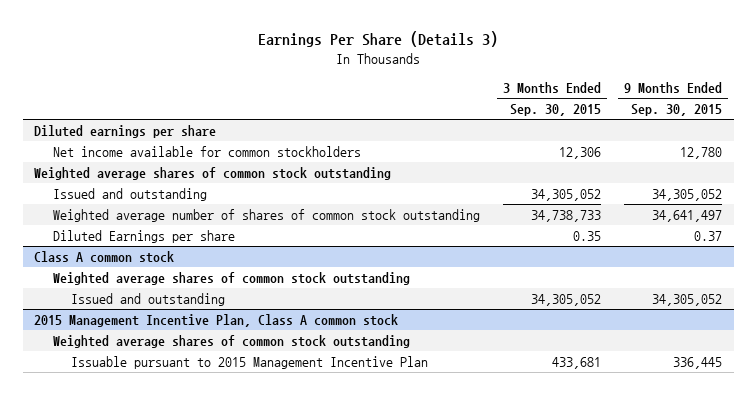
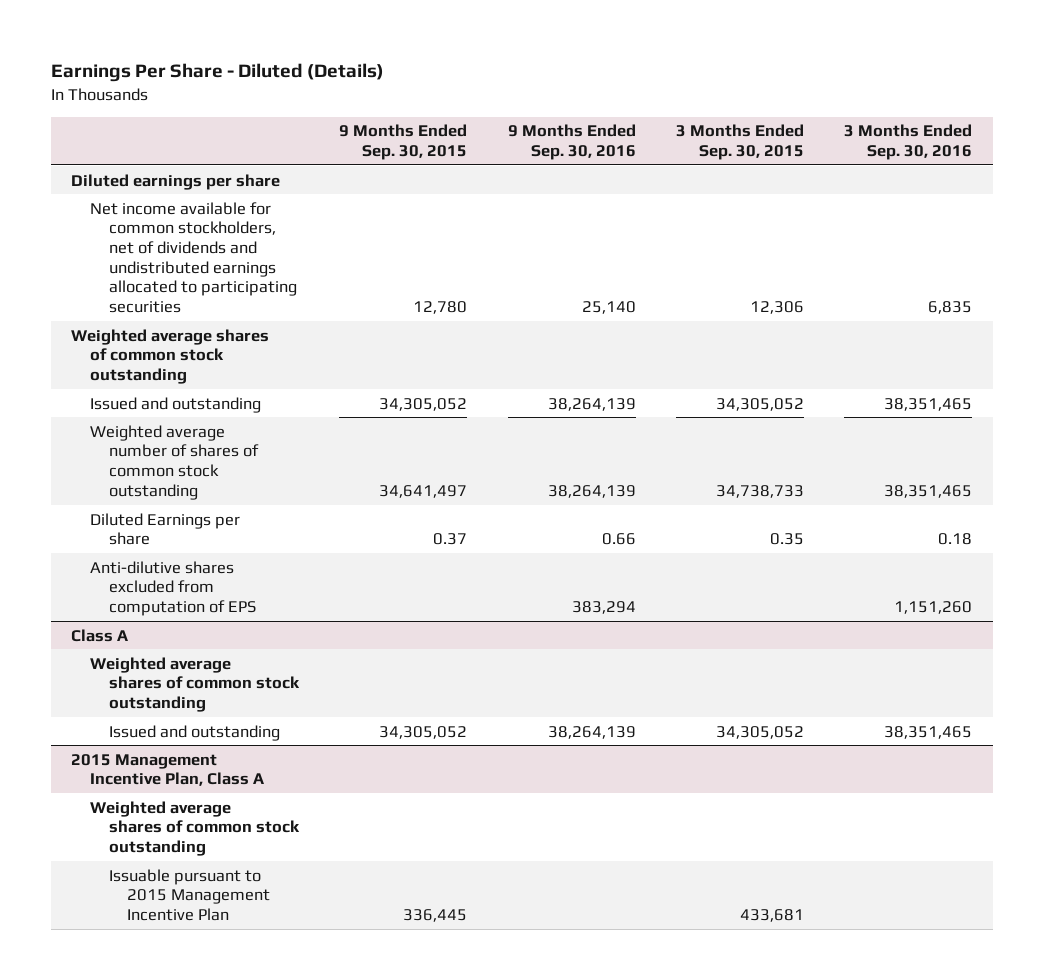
[258,31,499,48] Earnings Per Share (Details 3) -> [51,63,385,83] Earnings Per Share - Diluted (Details)
none -> [507,124,636,160] 9 Months Ended Sep. 30, 2016
none -> [844,124,973,160] 3 Months Ended Sep. 30, 2016
[52,145,361,157] Net income available for common stockholders -> [90,201,297,314] Net income available for common stockholders, net of dividends and undistributed earnings allocated to participating securities
none -> [90,560,256,617] Anti-dilutive shares excluded from computation of EPS
[34,250,175,263] Class A common stock -> [71,628,129,642] Class A
[34,313,399,327] 2015 Management Incentive Plan, Class A common stock -> [71,753,265,787] 2015 Management Incentive Plan, Class A

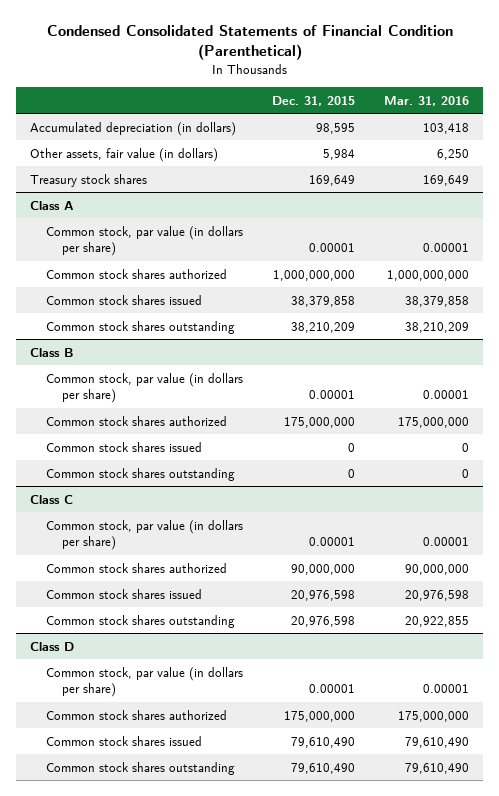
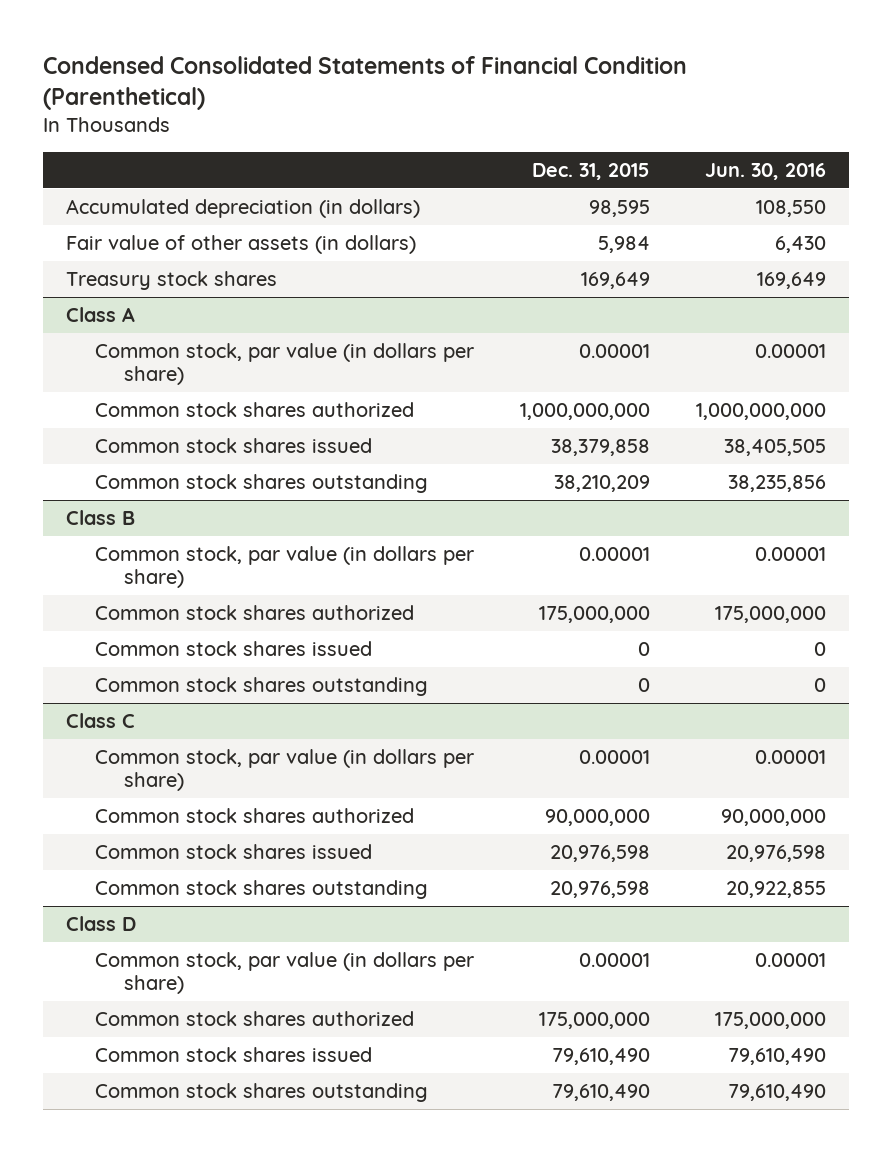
[383,95,469,106] Mar. 31, 2016 -> none
none -> [704,162,826,180] Jun. 30, 2016
[30,147,219,162] Other assets, fair value (in dollars) -> [65,235,416,255] Fair value of other assets (in dollars)

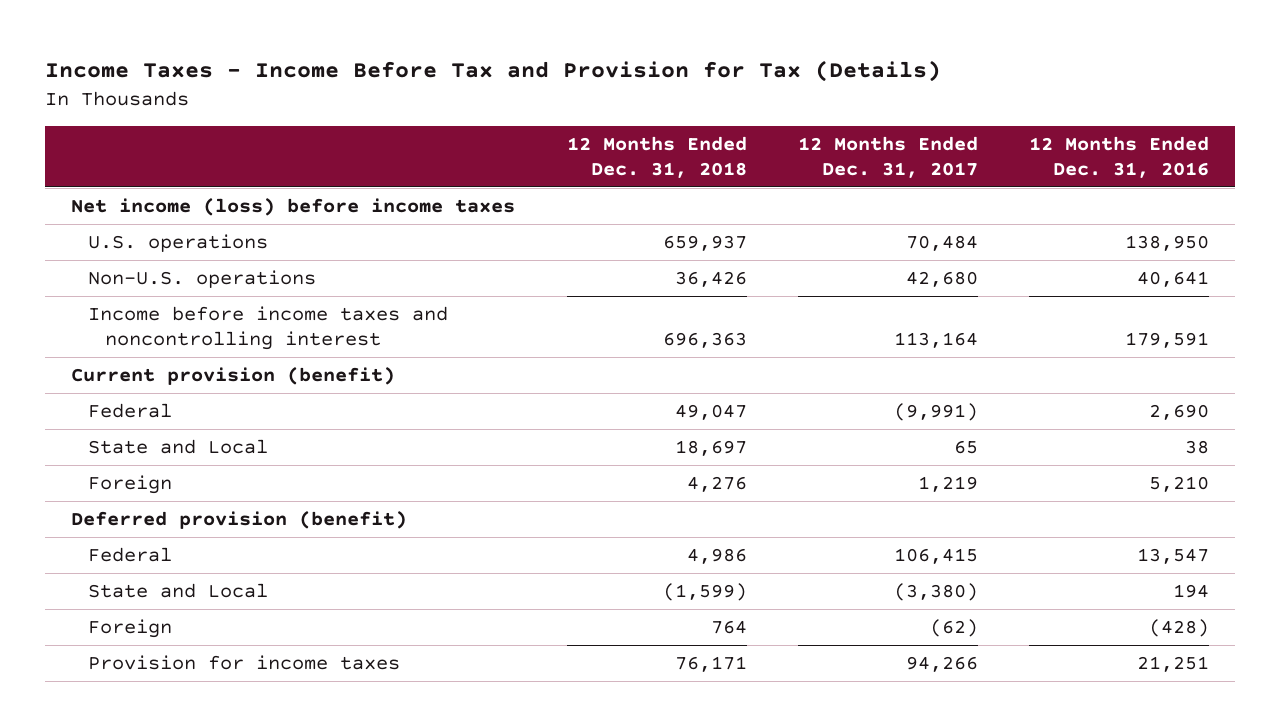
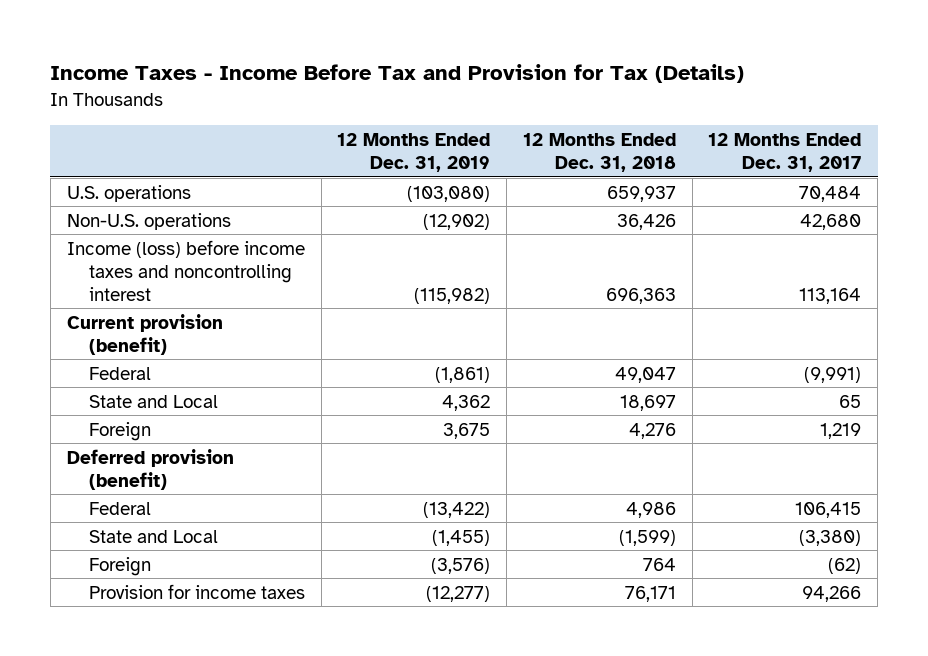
[1029,135,1210,178] 12 Months Ended Dec. 31, 2016 -> none
none -> [337,132,491,172] 12 Months Ended Dec. 31, 2019
[71,197,516,216] Net income (loss) before income taxes -> none
[88,305,449,351] Income before income taxes and noncontrolling interest -> [66,239,305,301] Income (loss) before income taxes and noncontrolling interest

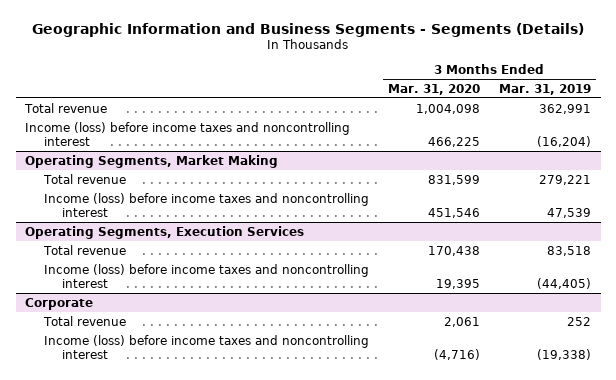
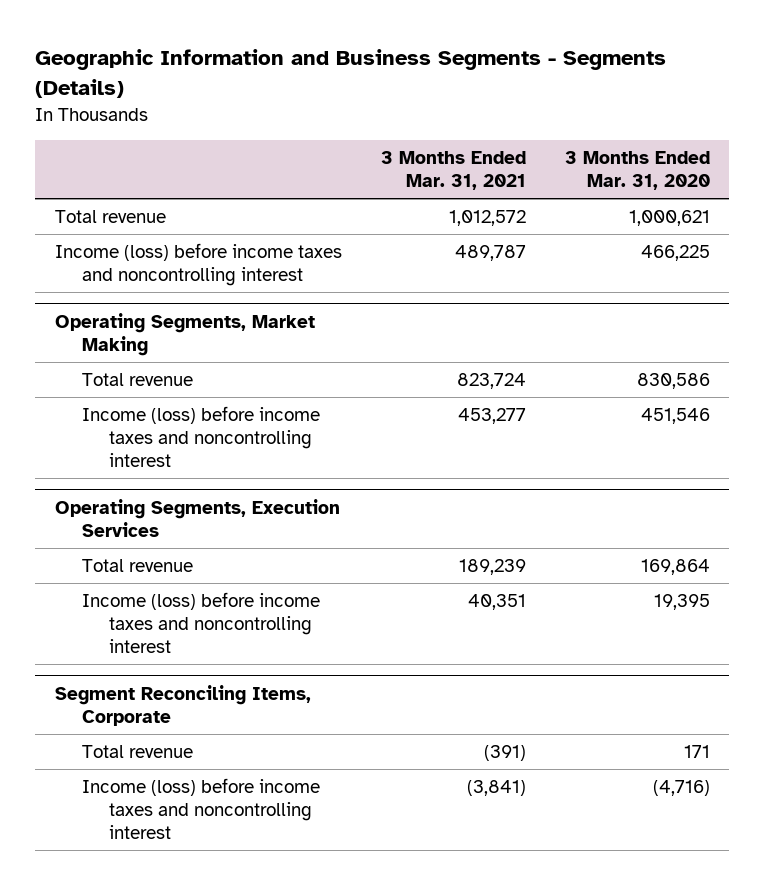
[498,83,591,95] Mar. 31, 2019 -> none
none -> [380,151,526,191] 3 Months Ended Mar. 31, 2021
[415,103,480,114] 1,004,098 -> [628,210,710,227] 1,000,621
[427,174,480,185] 831,599 -> [636,373,710,390] 830,586
[427,245,480,256] 170,438 -> [640,559,710,576] 169,864
[25,297,94,310] Corporate -> none
none -> [54,684,311,726] Segment Reconciling Items, Corporate
[443,316,480,327] 2,061 -> [683,745,710,759] 171

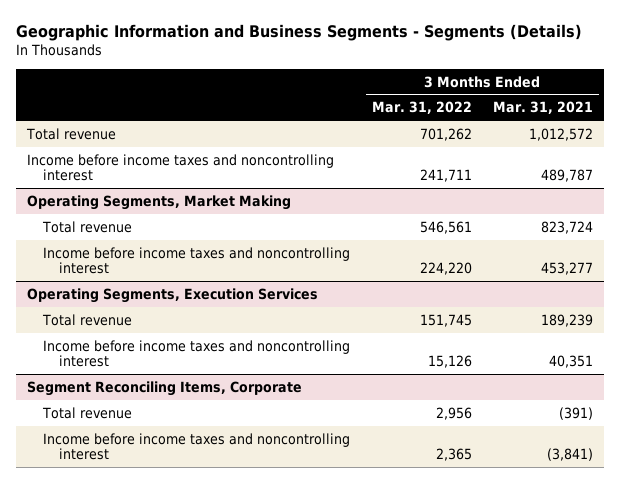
[564,151,710,191] 3 Months Ended Mar. 31, 2020 -> none
none -> [371,101,472,115] Mar. 31, 2022
[54,243,342,287] Income (loss) before income taxes and noncontrolling interest -> [27,153,335,182] Income before income taxes and noncontrolling interest
[81,406,320,468] Income (loss) before income taxes and noncontrolling interest -> [43,246,351,275] Income before income taxes and noncontrolling interest
[81,592,320,654] Income (loss) before income taxes and noncontrolling interest -> [43,339,351,368] Income before income taxes and noncontrolling interest
[81,778,320,840] Income (loss) before income taxes and noncontrolling interest -> [43,432,351,461] Income before income taxes and noncontrolling interest

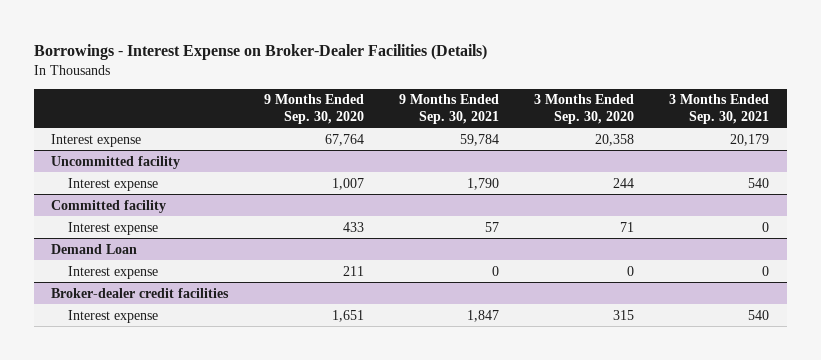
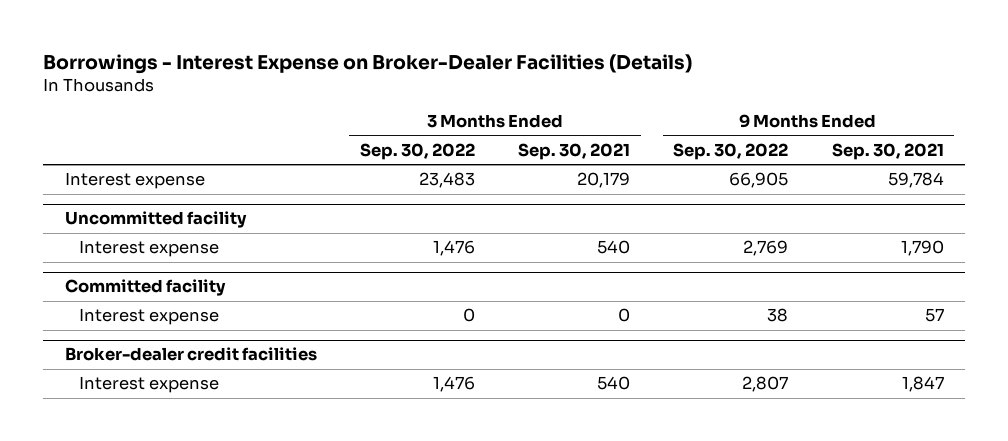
[263,94,364,124] 9 Months Ended Sep. 30, 2020 -> none
[534,94,635,124] 3 Months Ended Sep. 30, 2020 -> none
none -> [359,143,475,161] Sep. 30, 2022
none -> [673,143,789,161] Sep. 30, 2022
[51,243,138,254] Demand Loan -> none
[68,265,159,279] Interest expense -> none

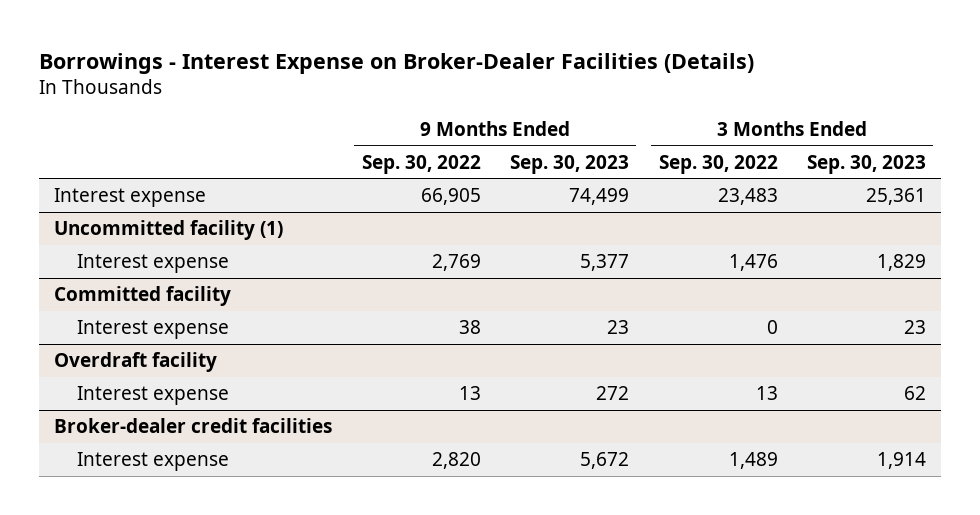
[518,143,631,161] Sep. 30, 2021 -> none
[831,143,944,161] Sep. 30, 2021 -> none
none -> [510,154,630,174] Sep. 30, 2023
none -> [807,154,927,174] Sep. 30, 2023
[64,211,247,229] Uncommitted facility -> [54,220,284,241] Uncommitted facility (1)
none -> [54,352,218,373] Overdraft facility
none -> [76,386,229,406] Interest expense
[432,376,475,393] 1,476 -> [728,452,778,470] 1,489
[742,376,789,393] 2,807 -> [431,452,481,470] 2,820

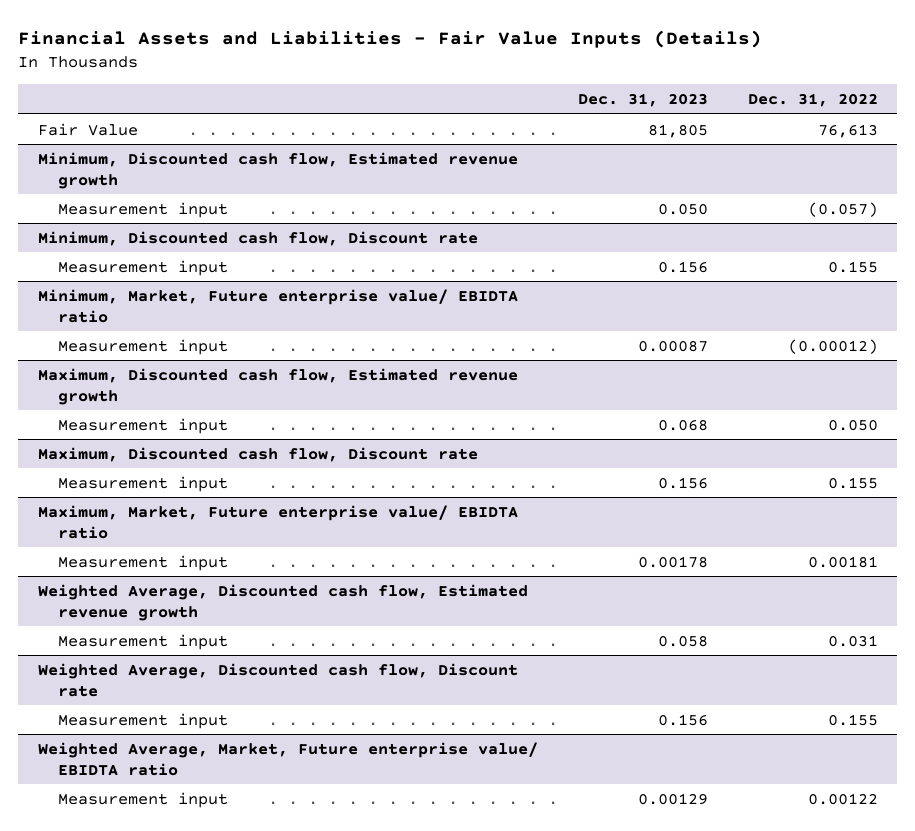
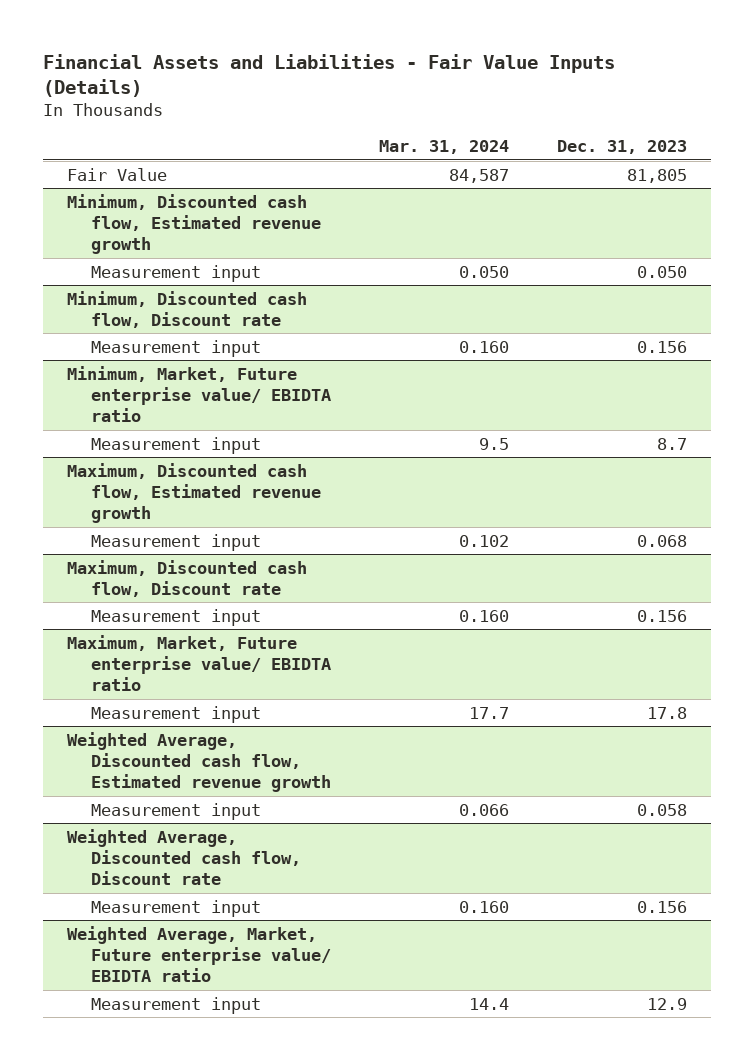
[747,93,878,108] Dec. 31, 2022 -> none
none -> [379,140,510,155] Mar. 31, 2024
[637,339,708,352] 0.00087 -> [657,437,688,450] 8.7
[637,555,708,568] 0.00178 -> [647,706,688,719] 17.8
[637,792,708,805] 0.00129 -> [647,997,688,1010] 12.9

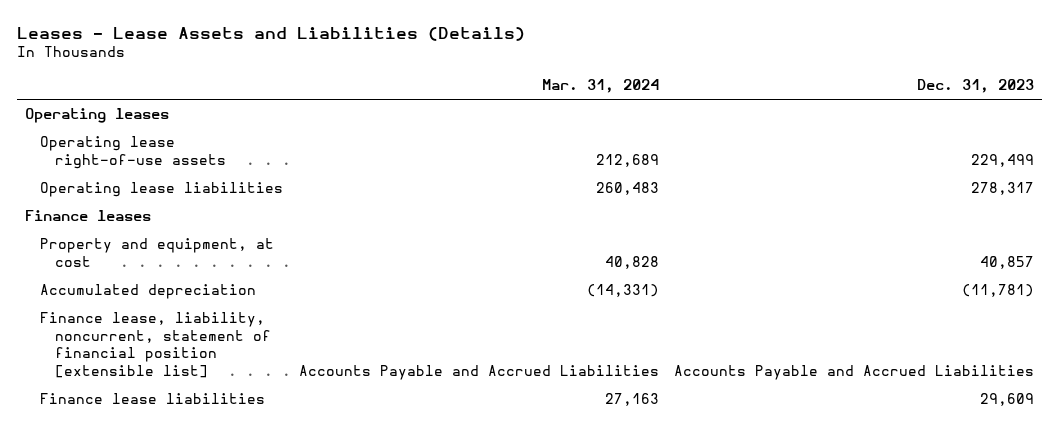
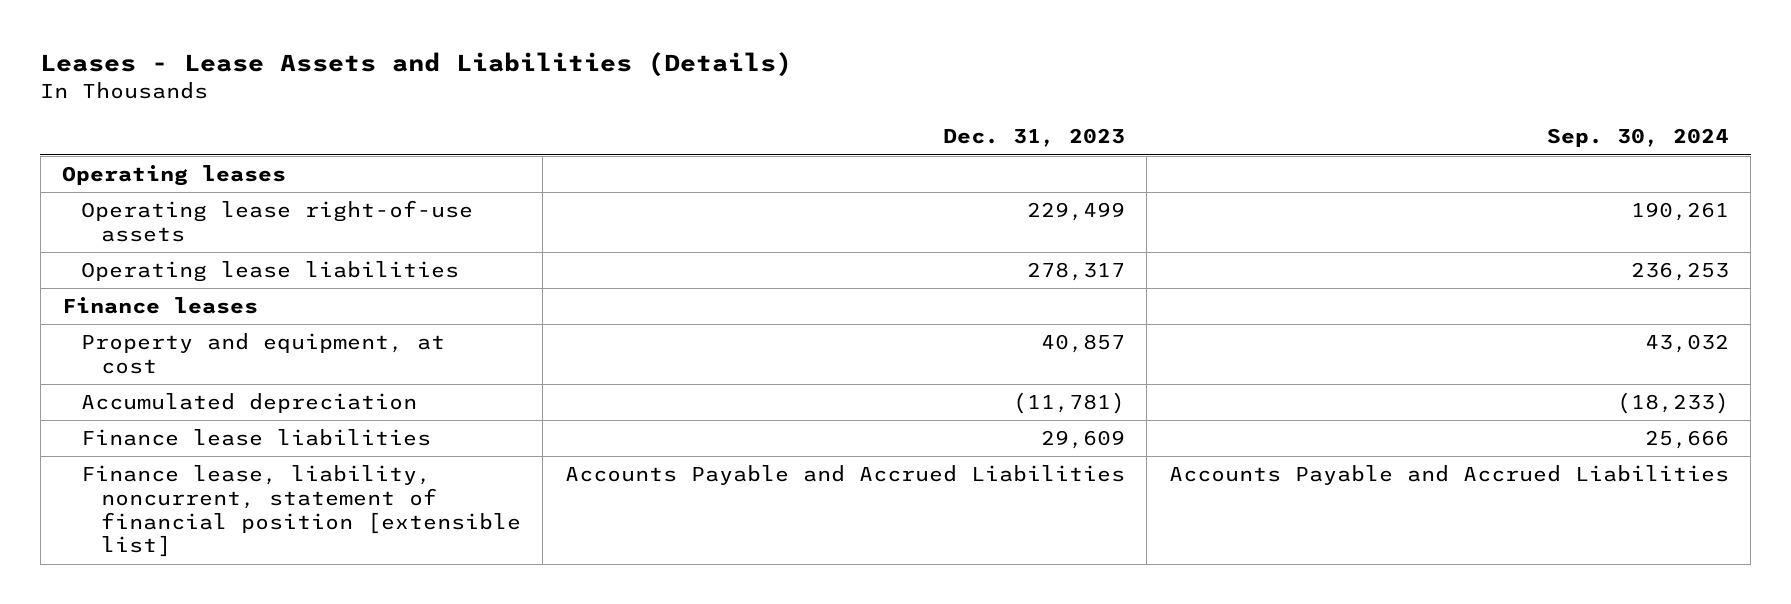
[541,79,659,94] Mar. 31, 2024 -> none
none -> [1546,128,1729,148] Sep. 30, 2024
[39,312,271,379] Finance lease, liability, noncurrent, statement of financial position [extensible list] -> [81,465,521,558] Finance lease, liability, noncurrent, statement of financial position [extensible list]

